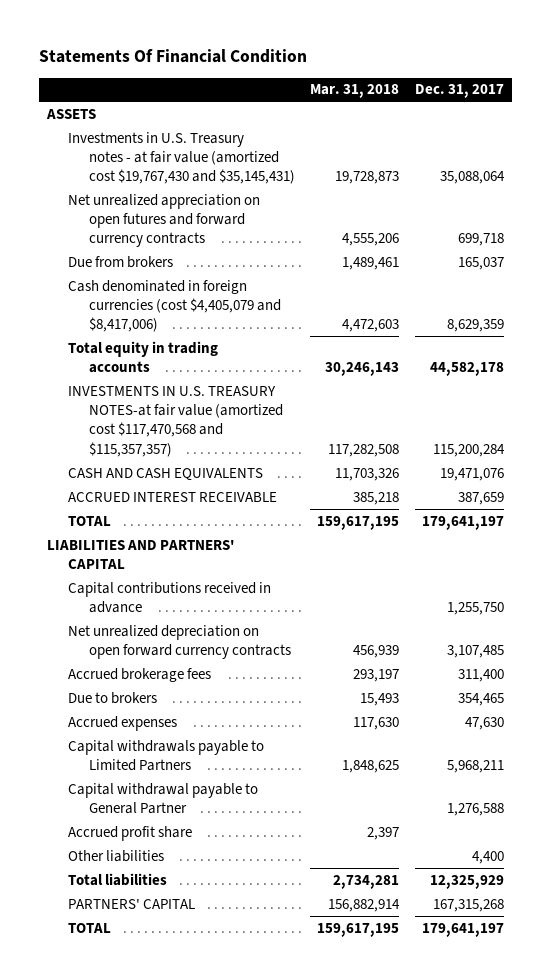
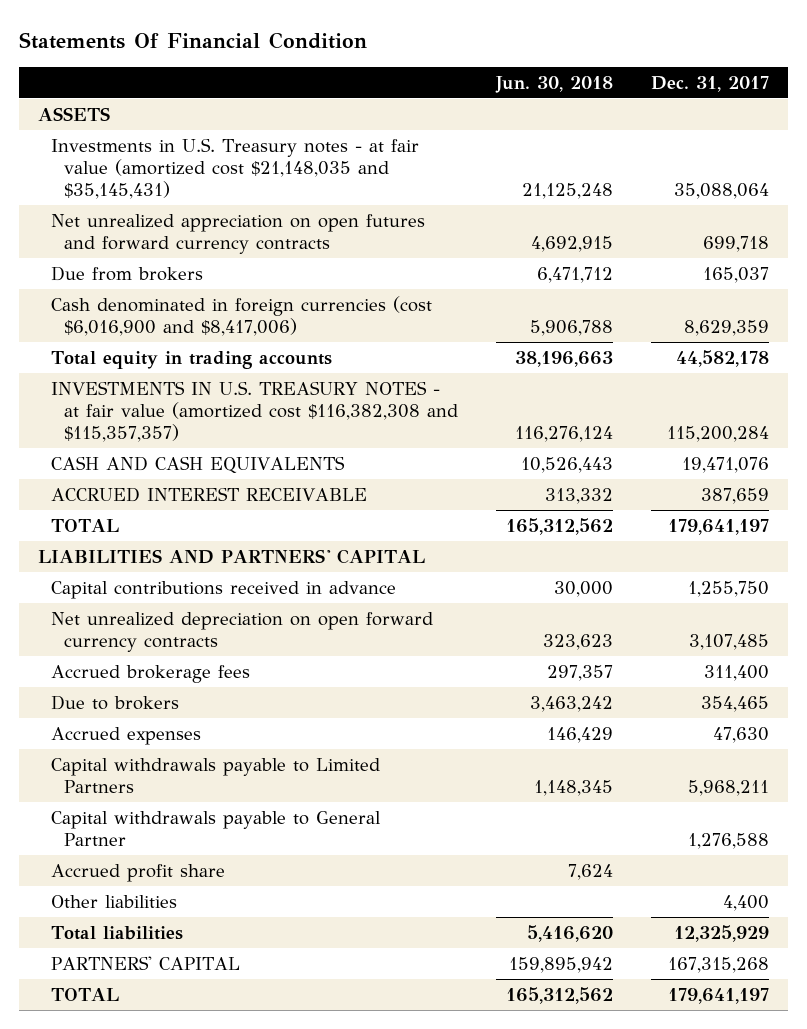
[310,84,400,99] Mar. 31, 2018 -> none
none -> [495,75,614,93] Jun. 30, 2018
[67,131,295,185] Investments in U.S. Treasury notes - at fair value (amortized cost $19,767,430 and $35,145,431) -> [51,137,420,200] Investments in U.S. Treasury notes - at fair value (amortized cost $21,148,035 and $35,145,431)
[67,279,281,333] Cash denominated in foreign currencies (cost $4,405,079 and $8,417,006) -> [51,295,433,337] Cash denominated in foreign currencies (cost $6,016,900 and $8,417,006)
[67,385,283,457] INVESTMENTS IN U.S. TREASURY NOTES-at fair value (amortized cost $117,470,568 and $115,357,357) -> [51,380,459,443] INVESTMENTS IN U.S. TREASURY NOTES - at fair value (amortized cost $116,382,308 and $115,357,357)
[67,782,258,815] Capital withdrawal payable to General Partner -> [51,810,382,847] Capital withdrawals payable to General Partner

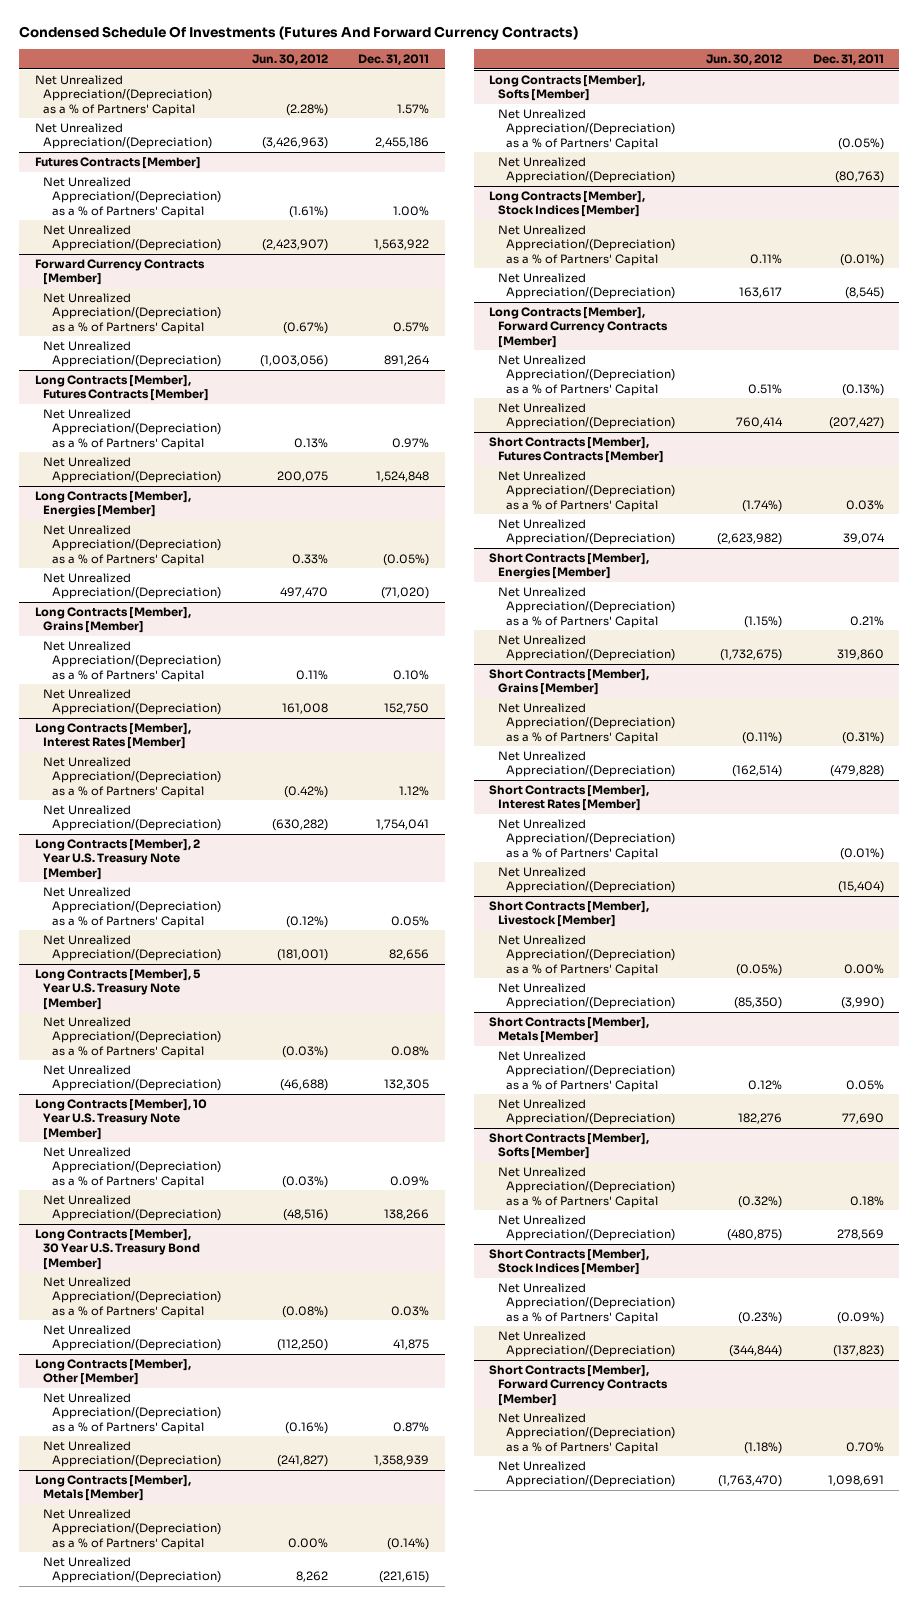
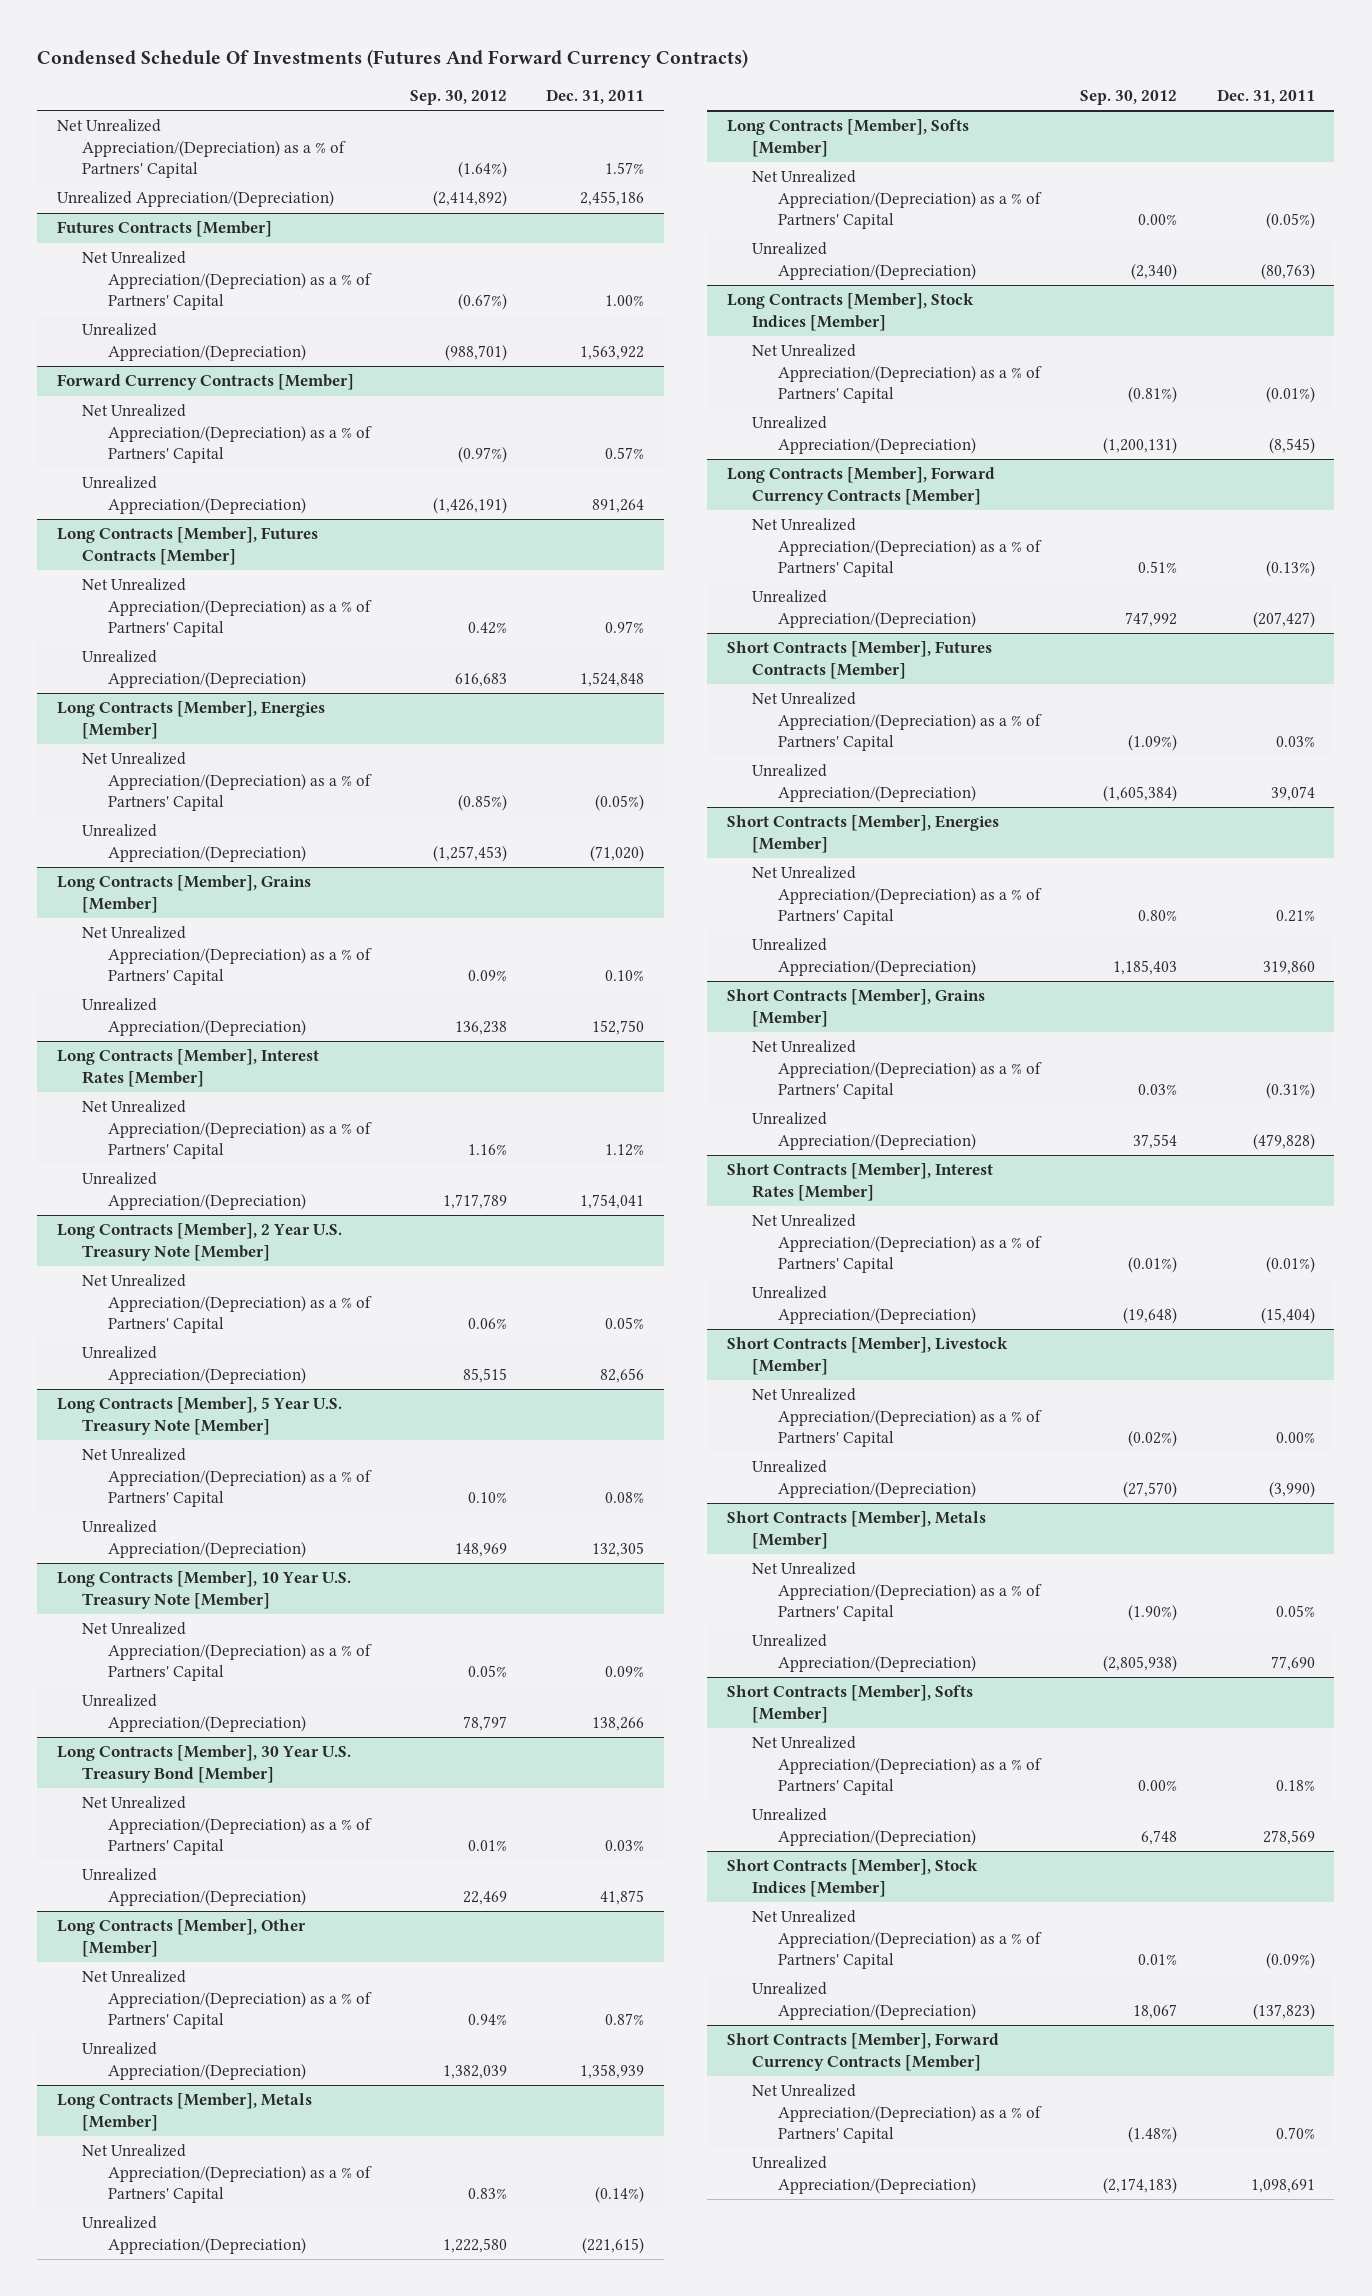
[251,53,328,65] Jun. 30, 2012 -> none
none -> [409,89,507,105] Sep. 30, 2012
[34,123,213,150] Net Unrealized Appreciation/(Depreciation) -> [56,190,334,208] Unrealized Appreciation/(Depreciation)
[43,225,221,252] Net Unrealized Appreciation/(Depreciation) -> [82,323,306,361] Unrealized Appreciation/(Depreciation)
[43,341,221,368] Net Unrealized Appreciation/(Depreciation) -> [82,476,306,514] Unrealized Appreciation/(Depreciation)
[43,457,221,484] Net Unrealized Appreciation/(Depreciation) -> [82,650,306,688] Unrealized Appreciation/(Depreciation)
[43,573,221,600] Net Unrealized Appreciation/(Depreciation) -> [82,824,306,862] Unrealized Appreciation/(Depreciation)
[43,689,221,716] Net Unrealized Appreciation/(Depreciation) -> [82,998,306,1036] Unrealized Appreciation/(Depreciation)
[43,805,221,832] Net Unrealized Appreciation/(Depreciation) -> [82,1172,306,1210] Unrealized Appreciation/(Depreciation)
[43,935,221,962] Net Unrealized Appreciation/(Depreciation) -> [82,1346,306,1384] Unrealized Appreciation/(Depreciation)
[43,1065,221,1092] Net Unrealized Appreciation/(Depreciation) -> [82,1520,306,1558] Unrealized Appreciation/(Depreciation)
[43,1195,221,1222] Net Unrealized Appreciation/(Depreciation) -> [82,1694,306,1732] Unrealized Appreciation/(Depreciation)
[43,1325,221,1352] Net Unrealized Appreciation/(Depreciation) -> [82,1868,306,1906] Unrealized Appreciation/(Depreciation)
[43,1441,221,1468] Net Unrealized Appreciation/(Depreciation) -> [82,2042,306,2080] Unrealized Appreciation/(Depreciation)
[43,1557,221,1584] Net Unrealized Appreciation/(Depreciation) -> [82,2216,306,2254] Unrealized Appreciation/(Depreciation)
[497,157,676,184] Net Unrealized Appreciation/(Depreciation) -> [752,242,976,280] Unrealized Appreciation/(Depreciation)
[497,273,676,300] Net Unrealized Appreciation/(Depreciation) -> [752,416,976,454] Unrealized Appreciation/(Depreciation)
[497,403,676,430] Net Unrealized Appreciation/(Depreciation) -> [752,590,976,628] Unrealized Appreciation/(Depreciation)
[497,519,676,546] Net Unrealized Appreciation/(Depreciation) -> [752,764,976,802] Unrealized Appreciation/(Depreciation)
[497,635,676,662] Net Unrealized Appreciation/(Depreciation) -> [752,938,976,976] Unrealized Appreciation/(Depreciation)
[497,751,676,778] Net Unrealized Appreciation/(Depreciation) -> [752,1112,976,1150] Unrealized Appreciation/(Depreciation)
[497,867,676,894] Net Unrealized Appreciation/(Depreciation) -> [752,1286,976,1324] Unrealized Appreciation/(Depreciation)
[497,983,676,1010] Net Unrealized Appreciation/(Depreciation) -> [752,1460,976,1498] Unrealized Appreciation/(Depreciation)
[497,1099,676,1126] Net Unrealized Appreciation/(Depreciation) -> [752,1634,976,1672] Unrealized Appreciation/(Depreciation)
[497,1215,676,1242] Net Unrealized Appreciation/(Depreciation) -> [752,1808,976,1846] Unrealized Appreciation/(Depreciation)
[497,1331,676,1358] Net Unrealized Appreciation/(Depreciation) -> [752,1982,976,2020] Unrealized Appreciation/(Depreciation)
[497,1461,676,1488] Net Unrealized Appreciation/(Depreciation) -> [752,2156,976,2194] Unrealized Appreciation/(Depreciation)

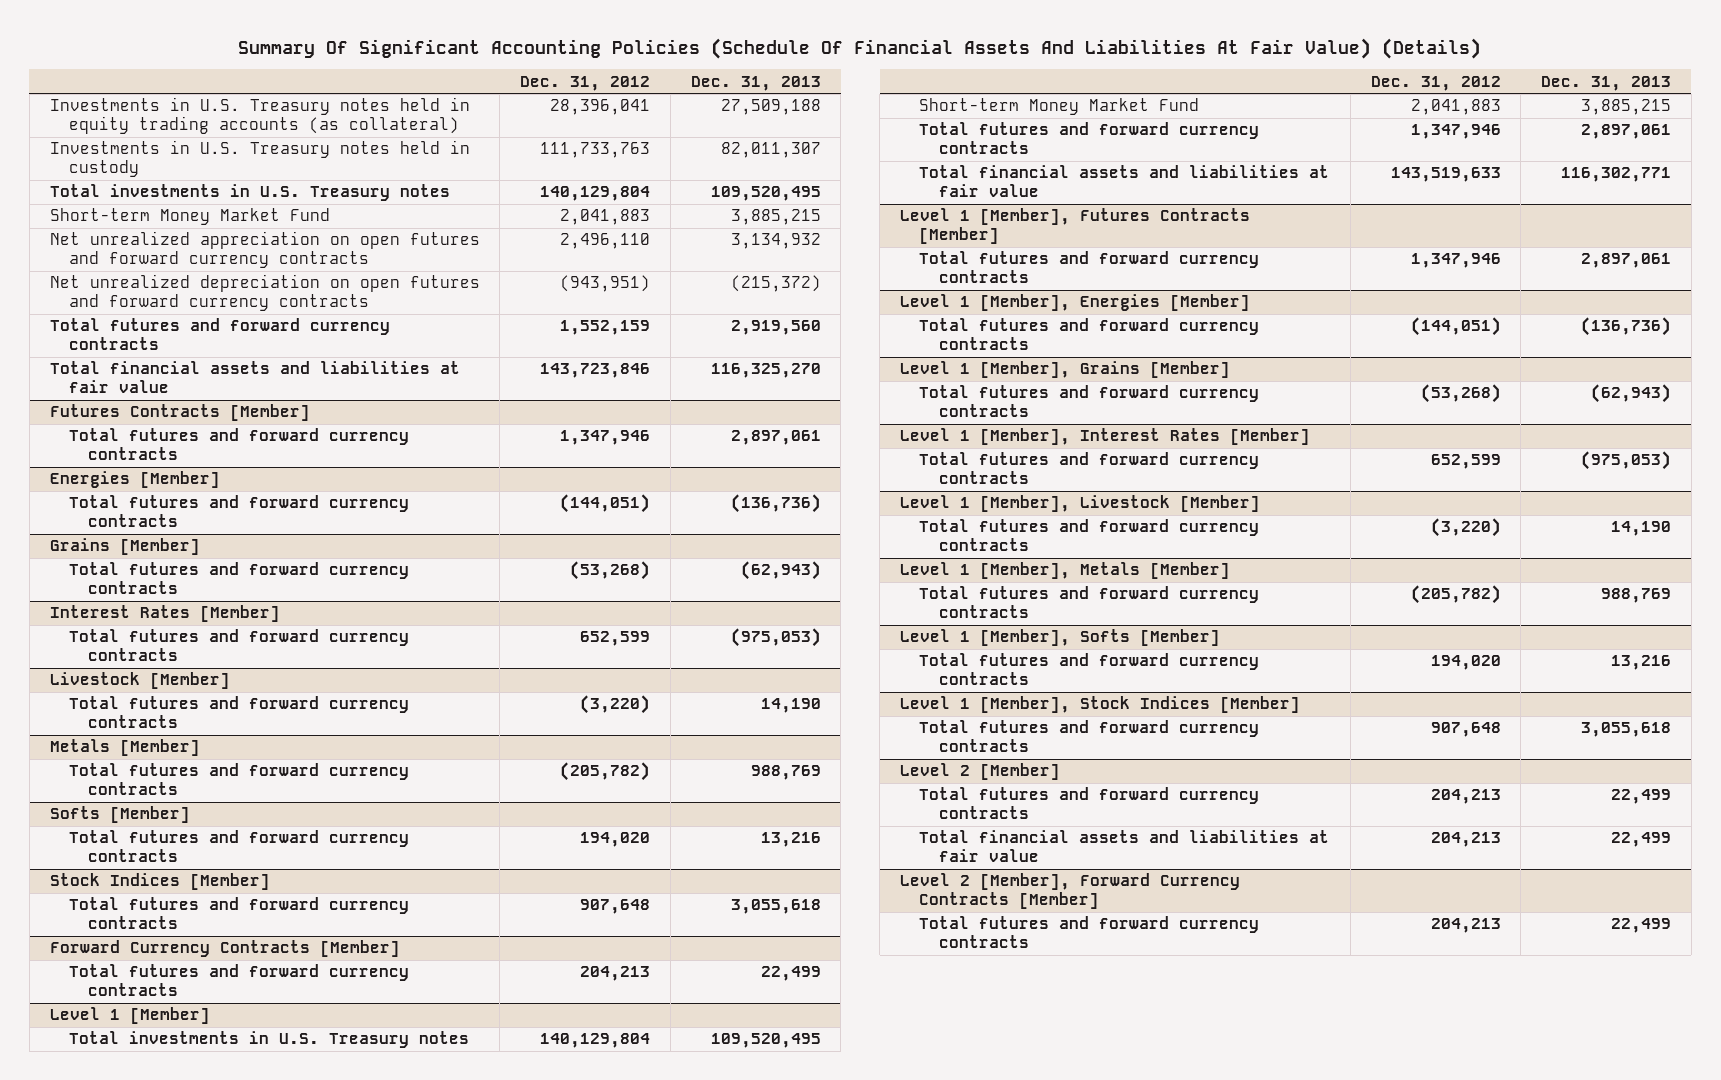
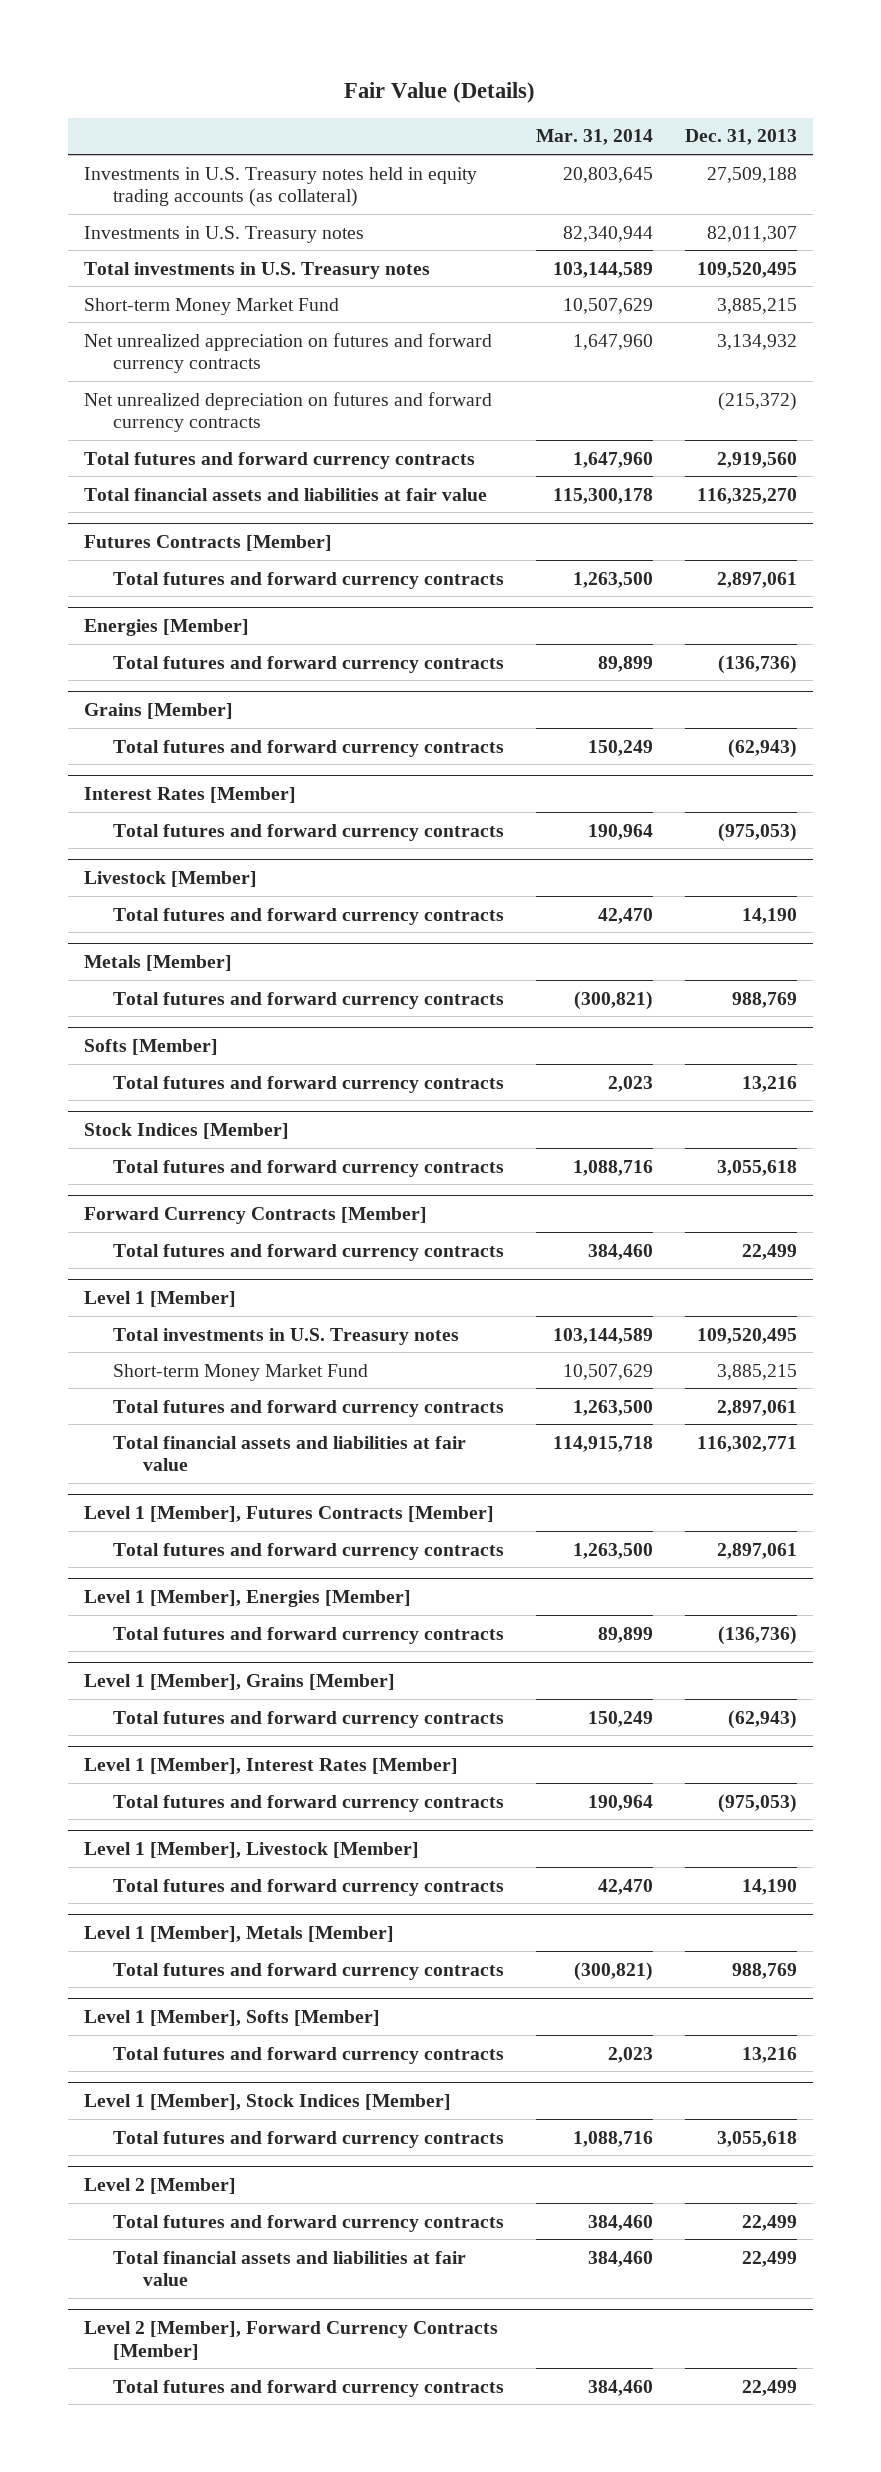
[238,37,1482,59] Summary Of Significant Accounting Policies (Schedule Of Financial Assets And Liabilities At Fair Value) (Details) -> [344,82,536,104] Fair Value (Details)
[520,75,651,91] Dec. 31, 2012 -> none
none -> [536,129,654,146] Mar. 31, 2014
[49,140,470,178] Investments in U.S. Treasury notes held in custody -> [83,225,364,243] Investments in U.S. Treasury notes
[49,231,480,269] Net unrealized appreciation on open futures and forward currency contracts -> [83,332,492,374] Net unrealized appreciation on futures and forward currency contracts
[49,274,480,312] Net unrealized depreciation on open futures and forward currency contracts -> [83,391,492,433] Net unrealized depreciation on futures and forward currency contracts

